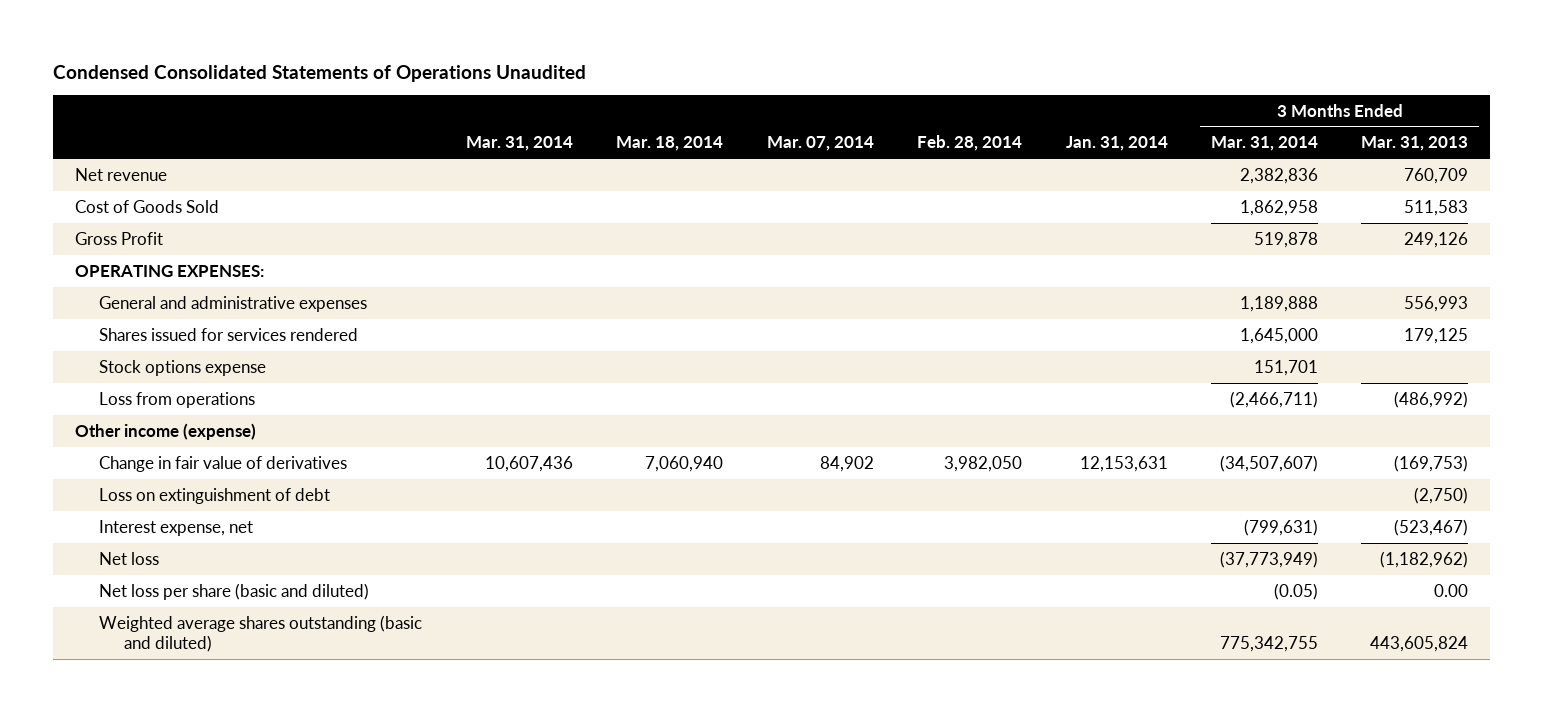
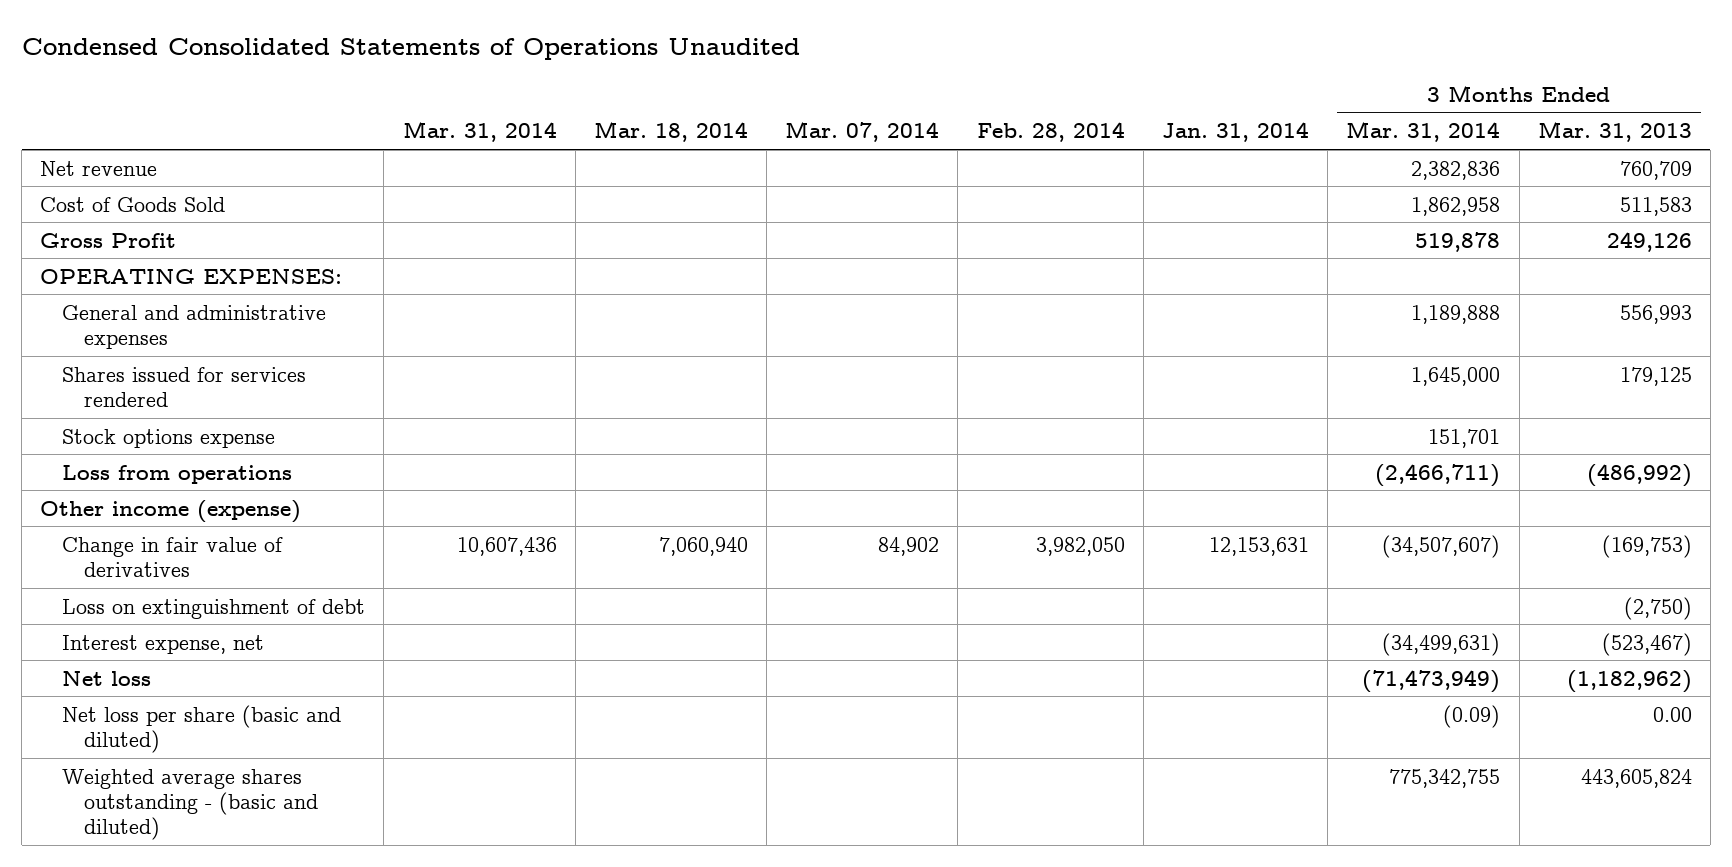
[1243,518,1318,536] (799,631) -> [1382,632,1501,656] (34,499,631)
[1219,550,1318,568] (37,773,949) -> [1362,669,1501,693] (71,473,949)
[1273,582,1318,600] (0.05) -> [1443,704,1501,728] (0.09)
[99,614,423,653] Weighted average shares outstanding (basic and diluted) -> [62,768,319,840] Weighted average shares outstanding - (basic and diluted)

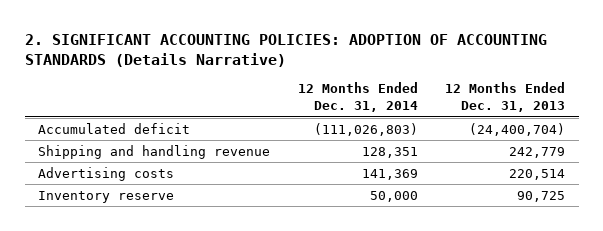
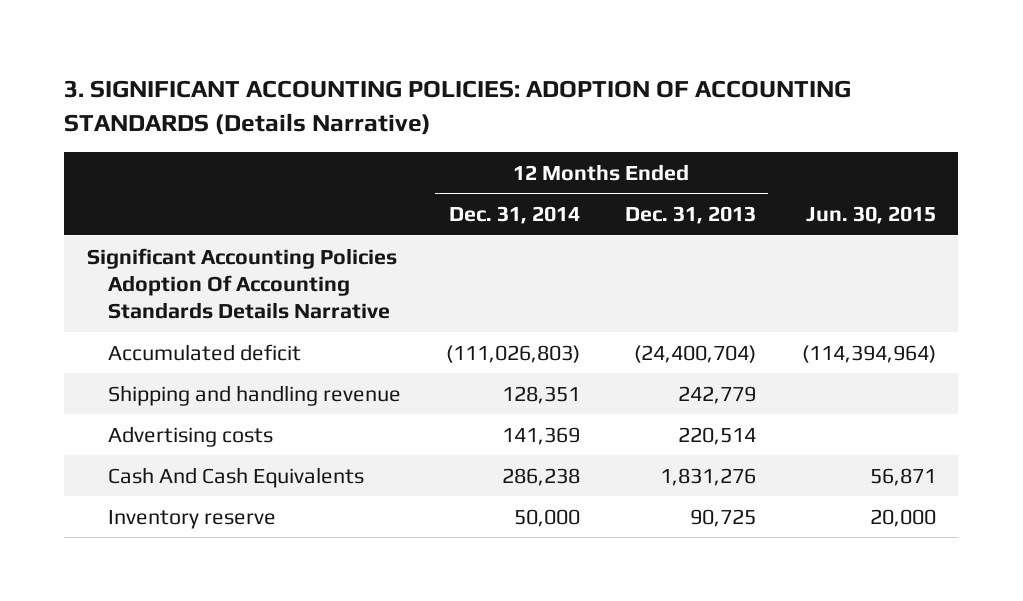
[24,33,547,67] 2. SIGNIFICANT ACCOUNTING POLICIES: ADOPTION OF ACCOUNTING STANDARDS (Details Narrative) -> [64,80,852,135] 3. SIGNIFICANT ACCOUNTING POLICIES: ADOPTION OF ACCOUNTING STANDARDS (Details Narrative)
none -> [805,206,936,225] Jun. 30, 2015
none -> [86,247,397,319] Significant Accounting Policies Adoption Of Accounting Standards Details Narrative
none -> [107,466,364,488] Cash And Cash Equivalents

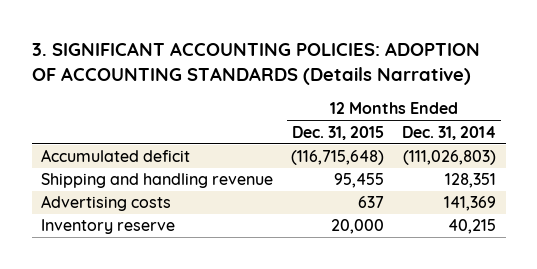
[625,206,757,225] Dec. 31, 2013 -> none
[805,206,936,225] Jun. 30, 2015 -> none
none -> [292,125,385,140] Dec. 31, 2015
[86,247,397,319] Significant Accounting Policies Adoption Of Accounting Standards Details Narrative -> none
[107,466,364,488] Cash And Cash Equivalents -> none
[513,508,580,527] 50,000 -> [448,219,497,235] 40,215

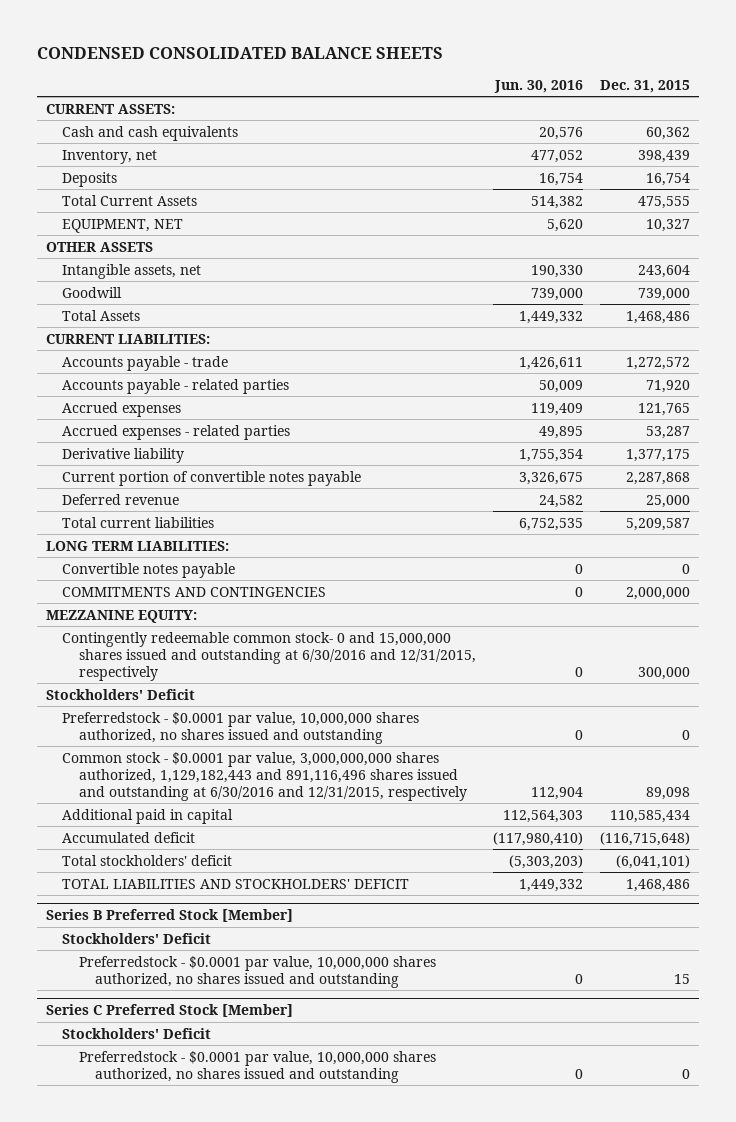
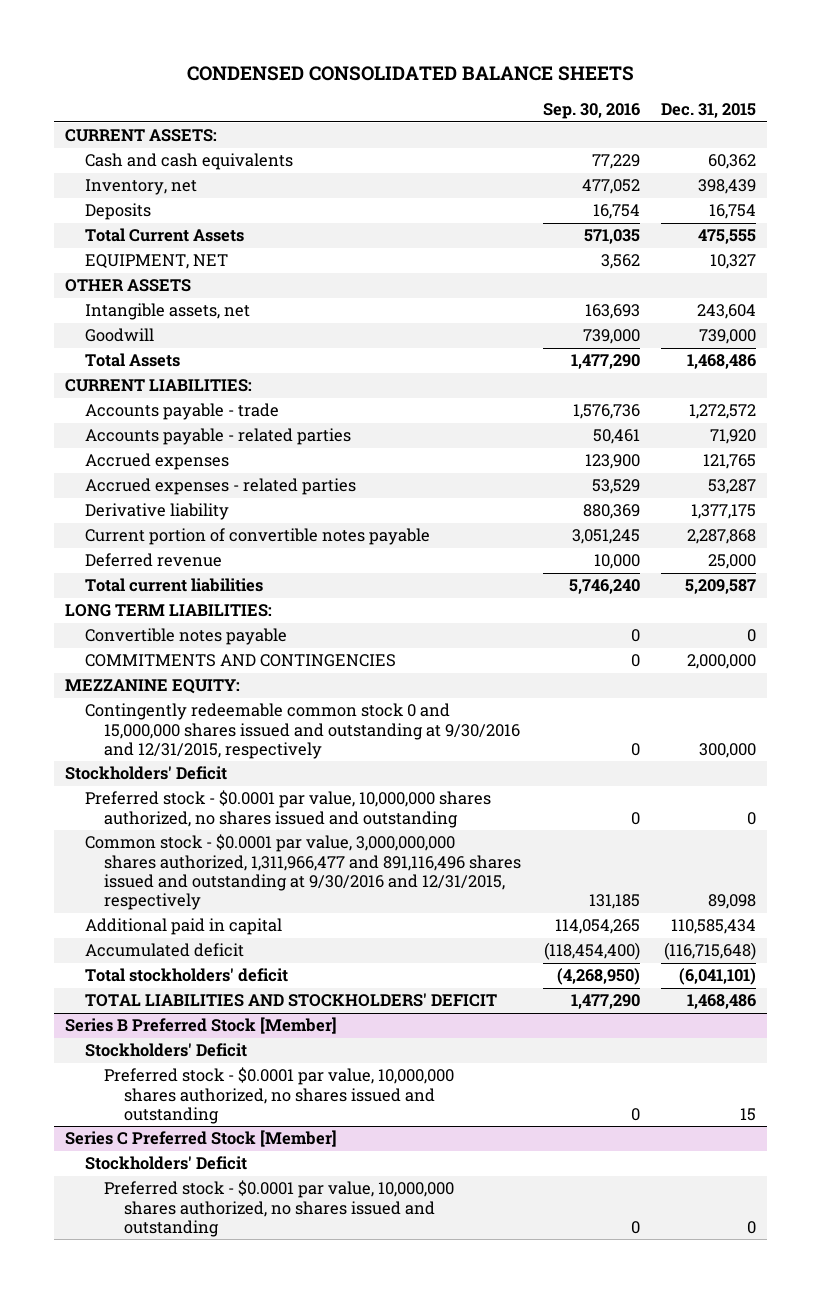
[493,79,583,93] Jun. 30, 2016 -> none
none -> [542,103,640,120] Sep. 30, 2016
[62,631,476,681] Contingently redeemable common stock- 0 and 15,000,000 shares issued and outstanding at 6/30/2016 and 12/31/2015, respectively -> [84,703,521,760] Contingently redeemable common stock 0 and 15,000,000 shares issued and outstanding at 9/30/2016 and 12/31/2015, respectively
[62,711,420,744] Preferredstock - $0.0001 par value, 10,000,000 shares authorized, no shares issued and outstanding -> [84,790,491,828] Preferred stock - $0.0001 par value, 10,000,000 shares authorized, no shares issued and outstanding
[62,751,467,801] Common stock - $0.0001 par value, 3,000,000,000 shares authorized, 1,129,182,443 and 891,116,496 shares issued and outstanding at 6/30/2016 and 12/31/2015, respectively -> [84,834,522,911] Common stock - $0.0001 par value, 3,000,000,000 shares authorized, 1,311,966,477 and 891,116,496 shares issued and outstanding at 9/30/2016 and 12/31/2015, respectively
[78,955,436,988] Preferredstock - $0.0001 par value, 10,000,000 shares authorized, no shares issued and outstanding -> [104,1067,455,1125] Preferred stock - $0.0001 par value, 10,000,000 shares authorized, no shares issued and outstanding
[78,1050,436,1083] Preferredstock - $0.0001 par value, 10,000,000 shares authorized, no shares issued and outstanding -> [104,1180,455,1238] Preferred stock - $0.0001 par value, 10,000,000 shares authorized, no shares issued and outstanding

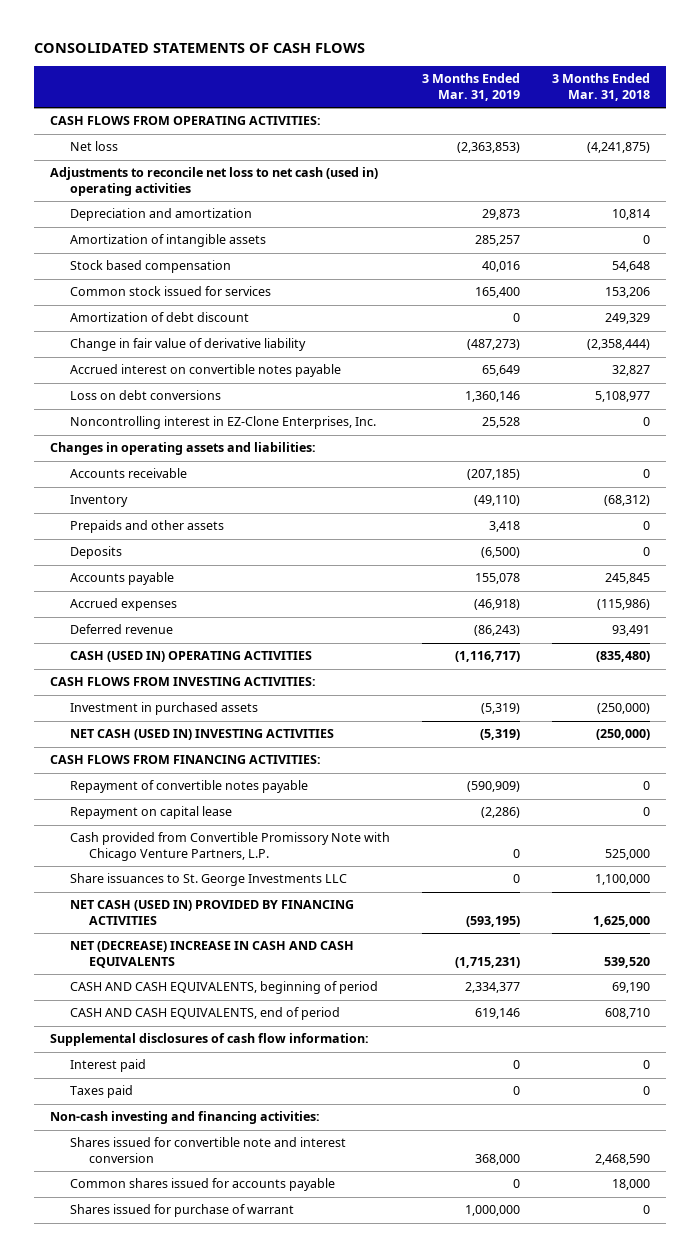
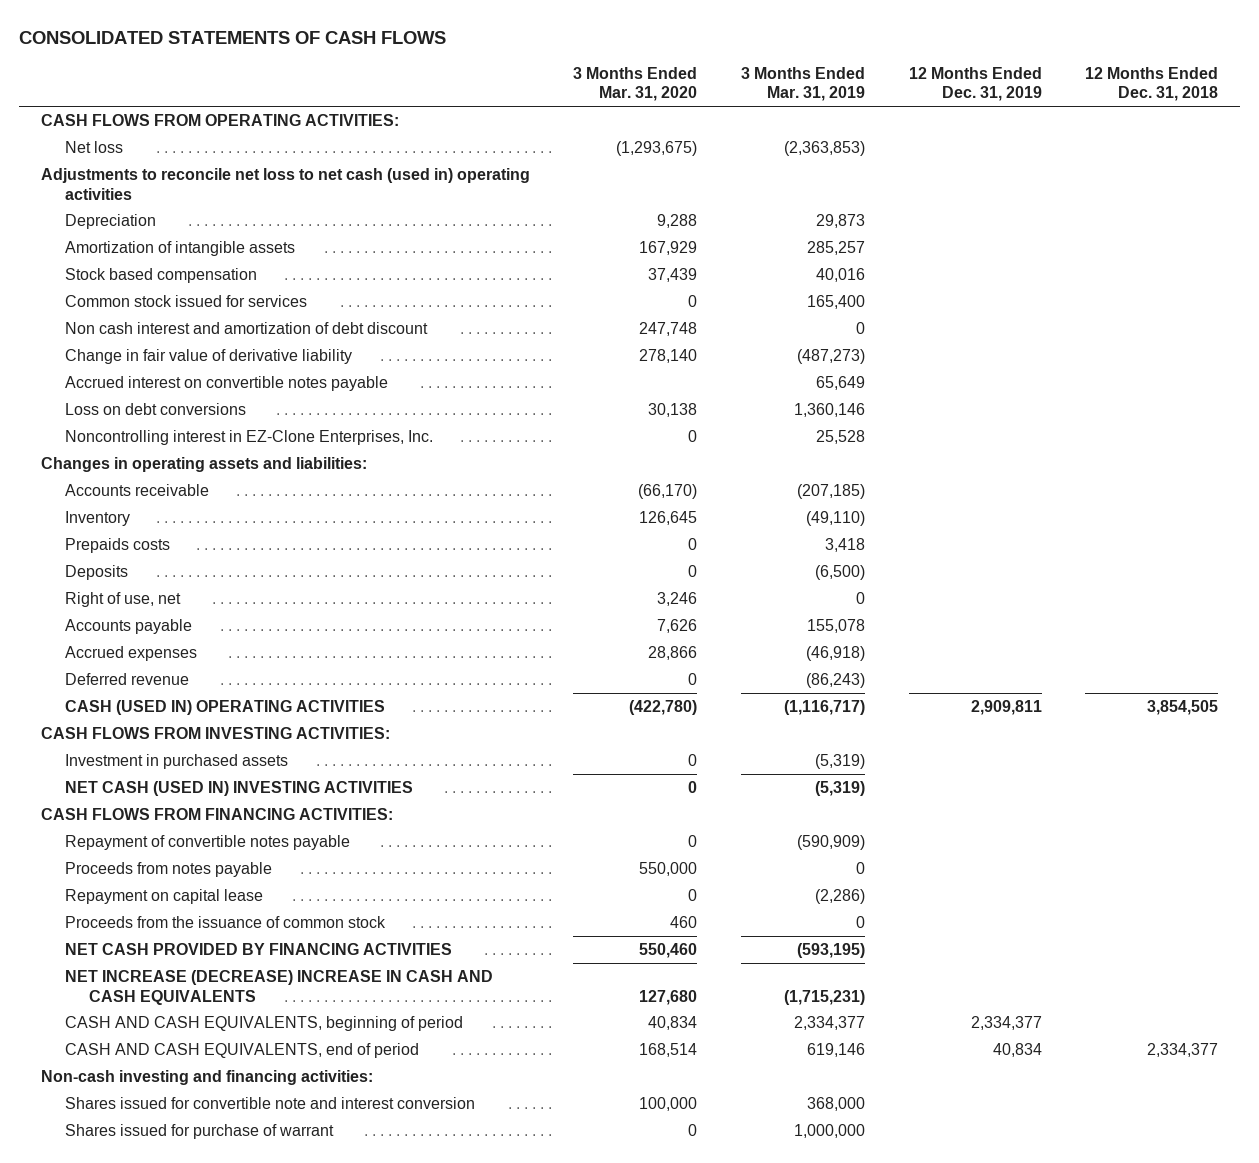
[552,73,651,101] 3 Months Ended Mar. 31, 2018 -> none
none -> [573,66,698,102] 3 Months Ended Mar. 31, 2020
none -> [908,66,1042,102] 12 Months Ended Dec. 31, 2019
none -> [1085,66,1219,102] 12 Months Ended Dec. 31, 2018
[69,208,252,222] Depreciation and amortization -> [64,213,156,229] Depreciation
[69,312,249,323] Amortization of debt discount -> [64,321,428,334] Non cash interest and amortization of debt discount
[69,520,224,534] Prepaids and other assets -> [64,537,170,553] Prepaids costs
none -> [64,591,181,607] Right of use, net
none -> [64,861,272,877] Proceeds from notes payable
[69,832,390,862] Cash provided from Convertible Promissory Note with Chicago Venture Partners, L.P. -> none
[69,873,347,887] Share issuances to St. George Investments LLC -> [64,915,386,928] Proceeds from the issuance of common stock
[69,900,354,926] NET CASH (USED IN) PROVIDED BY FINANCING ACTIVITIES -> [64,942,452,955] NET CASH PROVIDED BY FINANCING ACTIVITIES
[69,941,354,969] NET (DECREASE) INCREASE IN CASH AND CASH EQUIVALENTS -> [64,969,493,1005] NET INCREASE (DECREASE) INCREASE IN CASH AND CASH EQUIVALENTS
[50,1033,370,1047] Supplemental disclosures of cash flow information: -> none
[69,1059,146,1073] Interest paid -> none
[69,1085,133,1099] Taxes paid -> none
[69,1178,335,1192] Common shares issued for accounts payable -> none

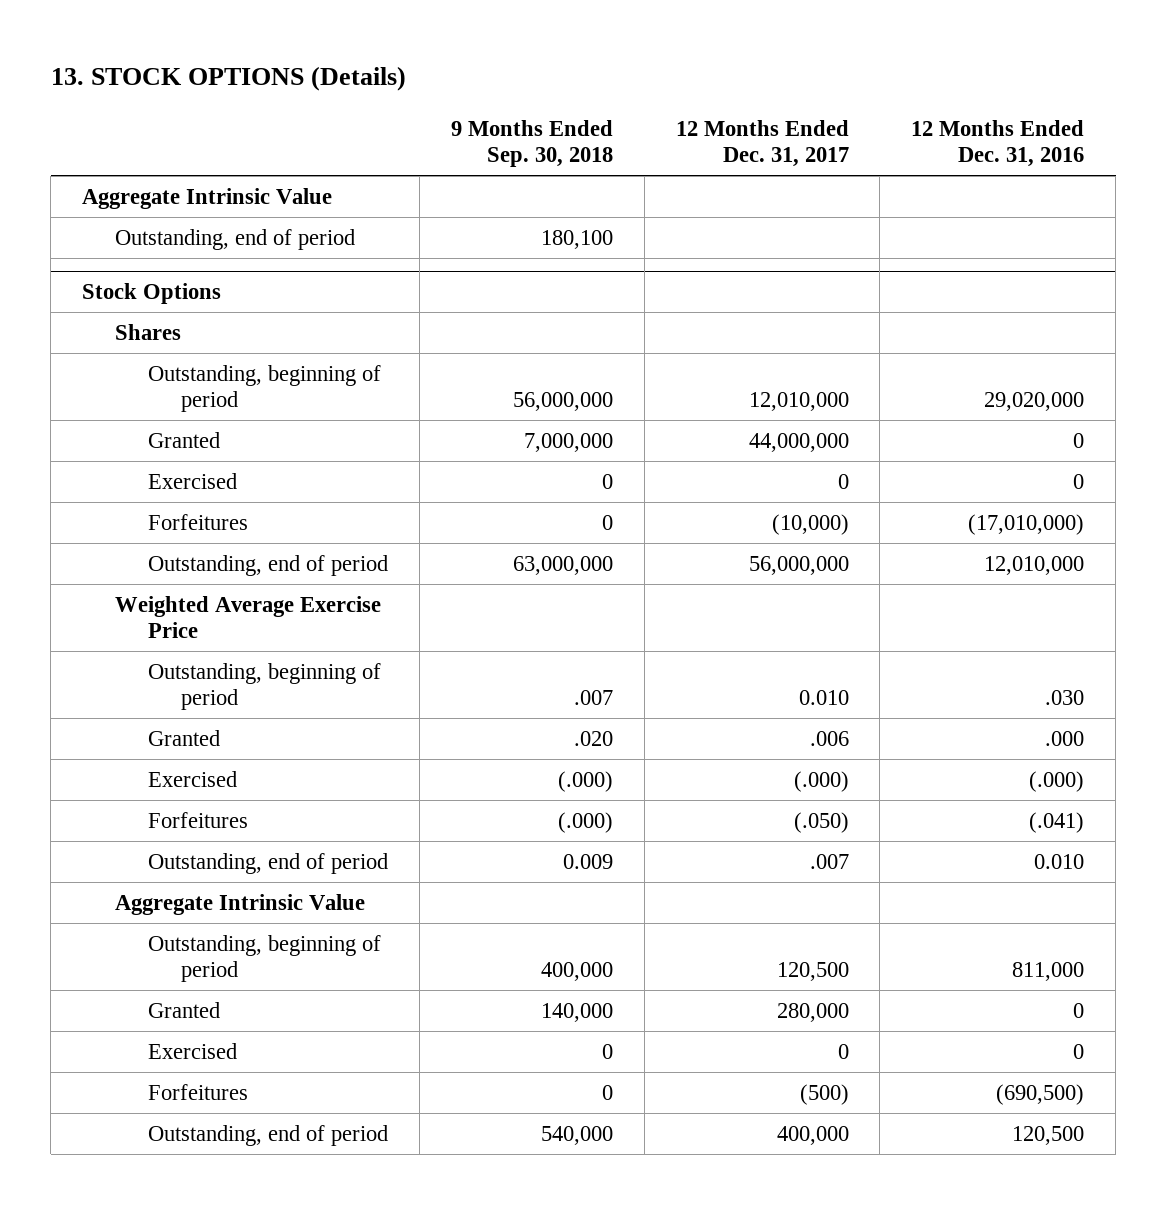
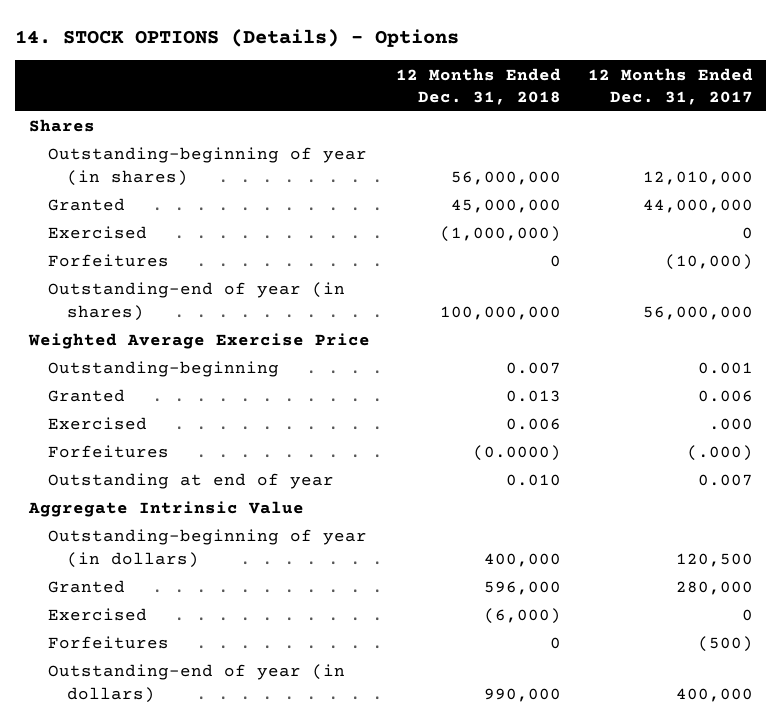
[50,66,406,92] 13. STOCK OPTIONS (Details) -> [15,28,460,47] 14. STOCK OPTIONS (Details) - Options
[450,119,613,167] 9 Months Ended Sep. 30, 2018 -> none
[911,119,1085,167] 12 Months Ended Dec. 31, 2016 -> none
none -> [396,67,562,105] 12 Months Ended Dec. 31, 2018
[81,187,332,209] Aggregate Intrinsic Value -> none
[115,228,356,250] Outstanding, end of period -> none
[81,282,221,304] Stock Options -> none
[148,364,382,412] Outstanding, beginning of period -> [47,147,367,186] Outstanding-beginning of year (in shares)
[148,554,389,576] Outstanding, end of period -> [47,282,345,321] Outstanding-end of year (in shares)
[148,662,382,710] Outstanding, beginning of period -> [47,361,279,378] Outstanding-beginning
[798,689,849,705] 0.010 -> [698,362,754,375] 0.001
[809,730,849,746] .006 -> [698,390,754,403] 0.006
[793,770,849,792] (.000) -> [709,418,754,431] .000
[793,811,849,833] (.050) -> [687,445,754,462] (.000)
[148,852,389,874] Outstanding, end of period -> [47,473,334,490] Outstanding at end of year
[809,853,849,869] .007 -> [698,474,754,487] 0.007
[148,934,382,982] Outstanding, beginning of period -> [47,529,367,568] Outstanding-beginning of year (in dollars)
[148,1124,389,1146] Outstanding, end of period -> [47,664,345,703] Outstanding-end of year (in dollars)

